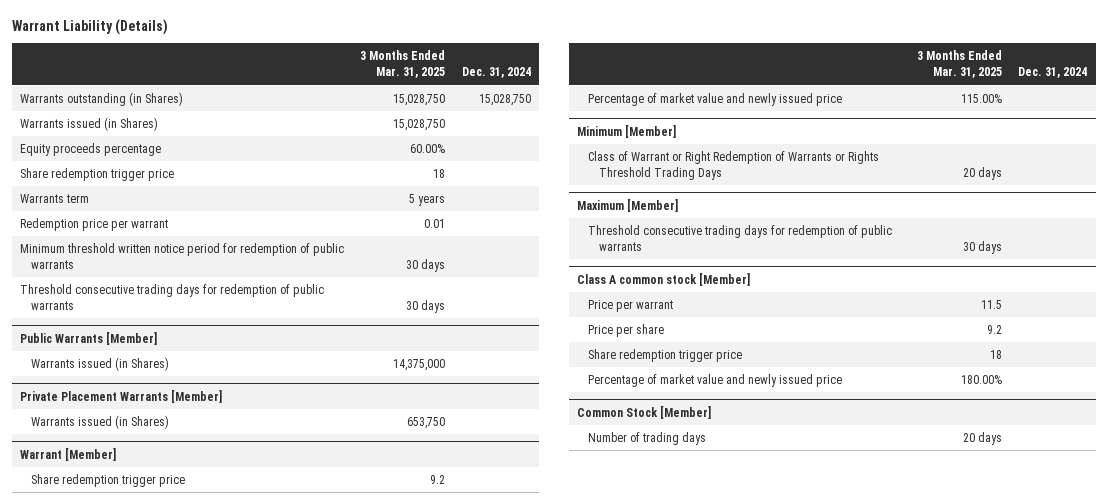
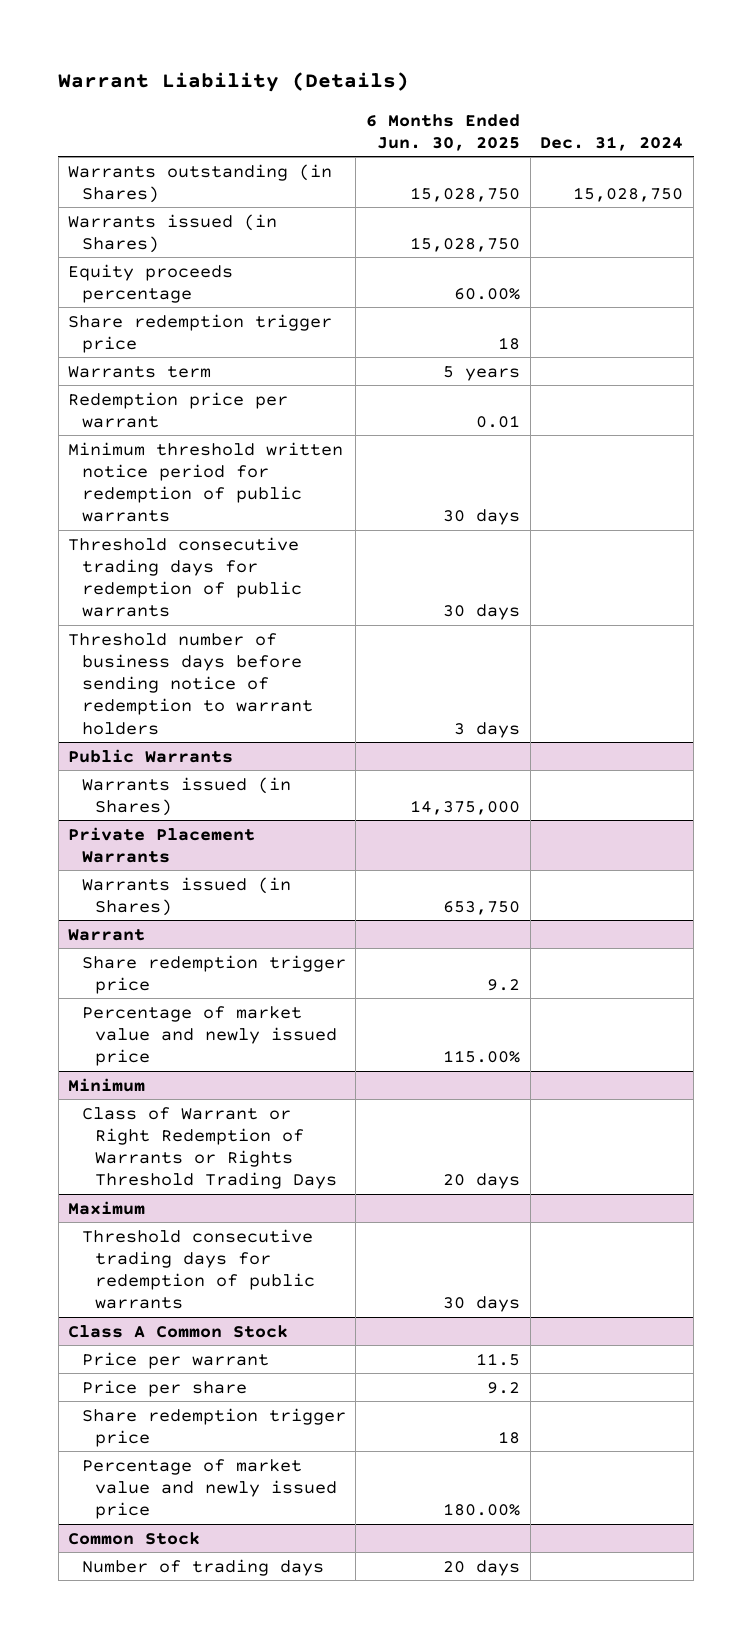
[360,50,446,79] 3 Months Ended Mar. 31, 2025 -> none
none -> [366,113,521,151] 6 Months Ended Jun. 30, 2025
none -> [68,632,313,735] Threshold number of business days before sending notice of redemption to warrant holders
[20,331,158,345] Public Warrants [Member] -> [68,748,234,763] Public Warrants
[20,389,223,403] Private Placement Warrants [Member] -> [68,826,256,863] Private Placement Warrants
[20,447,117,461] Warrant [Member] -> [68,928,146,941] Warrant
[577,124,677,138] Minimum [Member] -> [68,1077,146,1092] Minimum
[577,198,679,212] Maximum [Member] -> [68,1200,146,1215] Maximum
[577,272,751,286] Class A common stock [Member] -> [68,1324,289,1338] Class A Common Stock
[577,405,712,419] Common Stock [Member] -> [68,1531,201,1545] Common Stock

